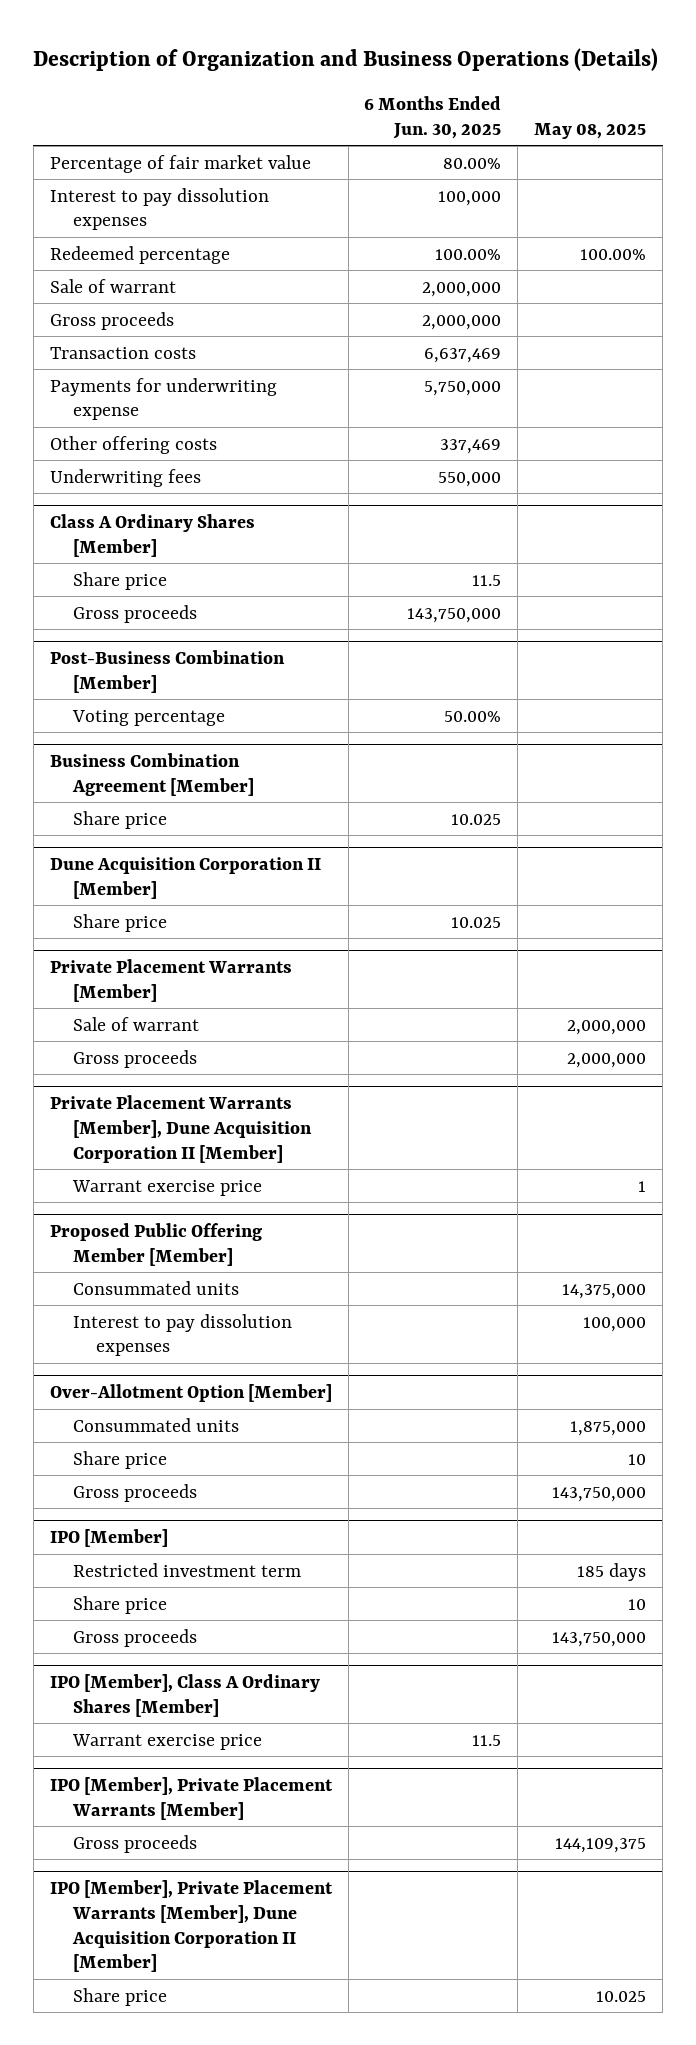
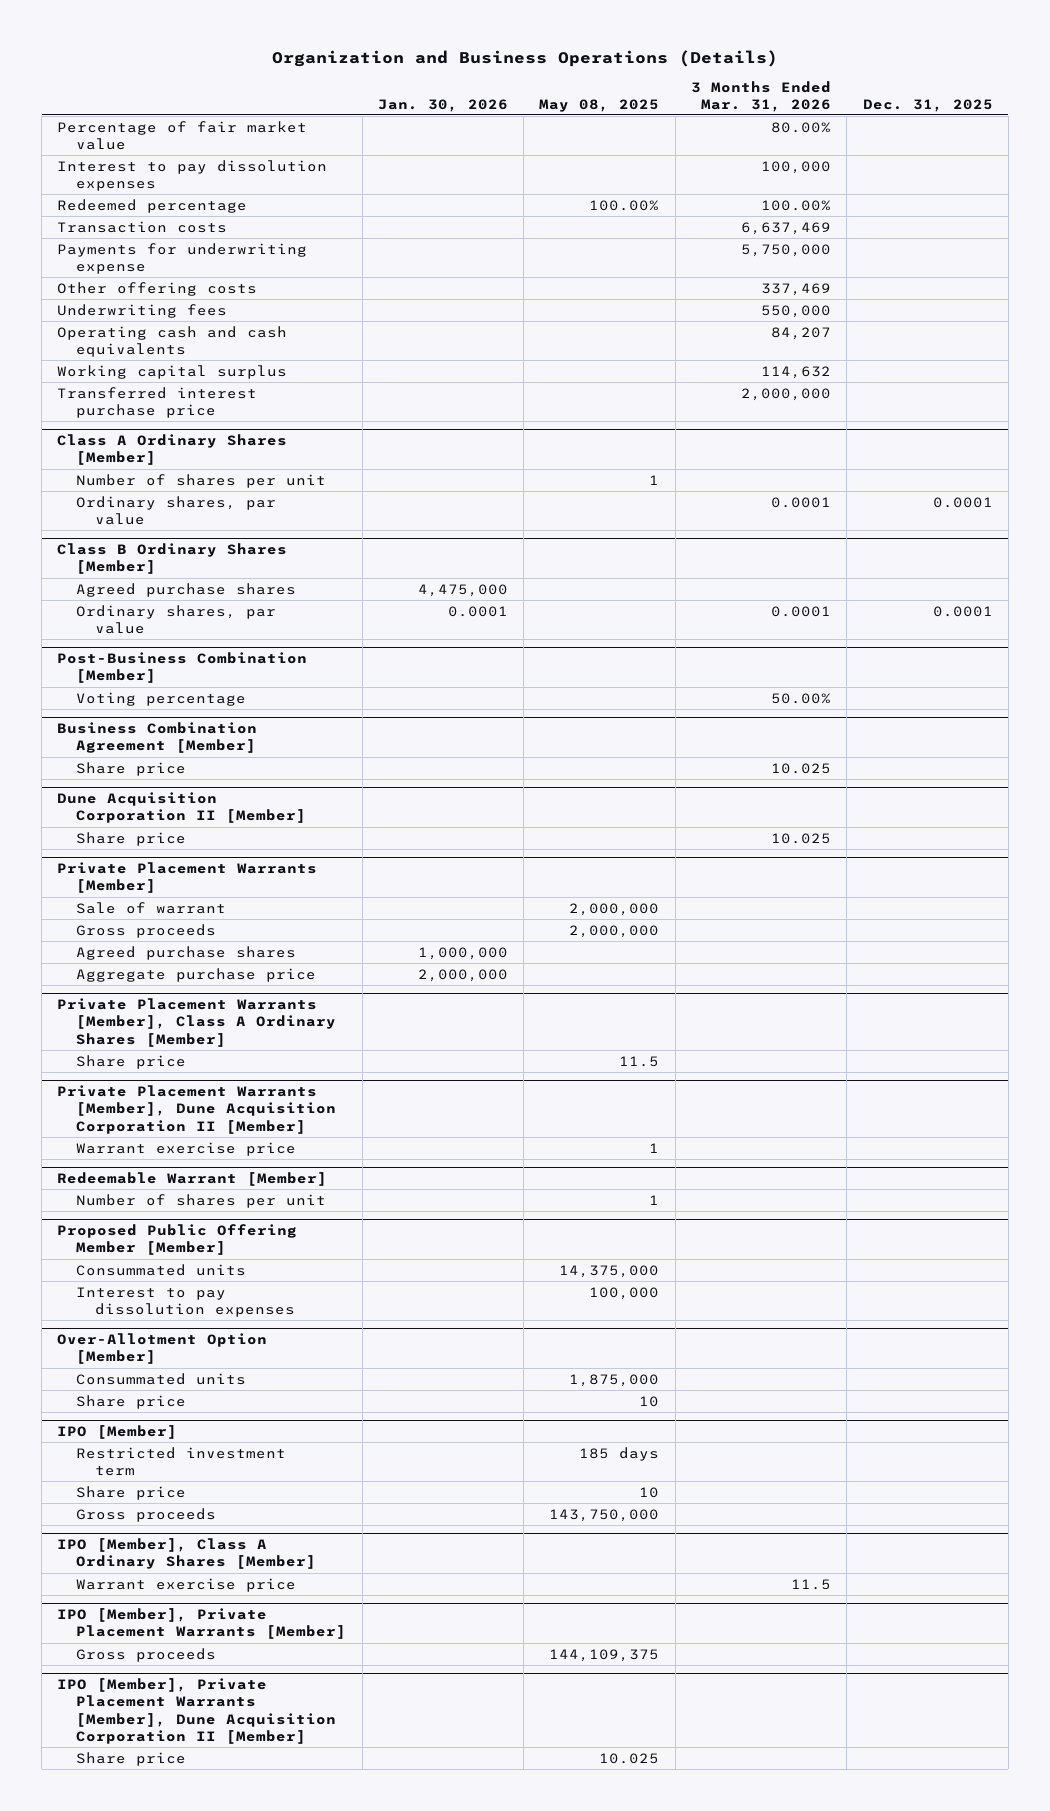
[33,48,659,72] Description of Organization and Business Operations (Details) -> [271,49,778,67] Organization and Business Operations (Details)
[364,95,502,139] 6 Months Ended Jun. 30, 2025 -> none
none -> [377,98,508,112] Jan. 30, 2026
none -> [690,80,831,112] 3 Months Ended Mar. 31, 2026
none -> [862,98,993,112] Dec. 31, 2025
[49,278,176,293] Sale of warrant -> none
[49,311,174,330] Gross proceeds -> none
none -> [57,325,288,357] Operating cash and cash equivalents
none -> [57,364,288,379] Working capital surplus
none -> [57,386,258,418] Transferred interest purchase price
[72,571,167,590] Share price -> none
[72,604,197,623] Gross proceeds -> none
none -> [76,473,327,488] Number of shares per unit
none -> [76,495,277,525] Ordinary shares, par value
none -> [57,543,288,575] Class B Ordinary Shares [Member]
none -> [76,582,297,597] Agreed purchase shares
none -> [76,604,277,634] Ordinary shares, par value
none -> [76,945,297,960] Agreed purchase shares
none -> [76,967,317,982] Aggregate purchase price
none -> [57,998,337,1047] Private Placement Warrants [Member], Class A Ordinary Shares [Member]
none -> [76,1054,187,1069] Share price
none -> [57,1172,328,1187] Redeemable Warrant [Member]
none -> [76,1193,327,1208] Number of shares per unit
[72,1483,197,1502] Gross proceeds -> none

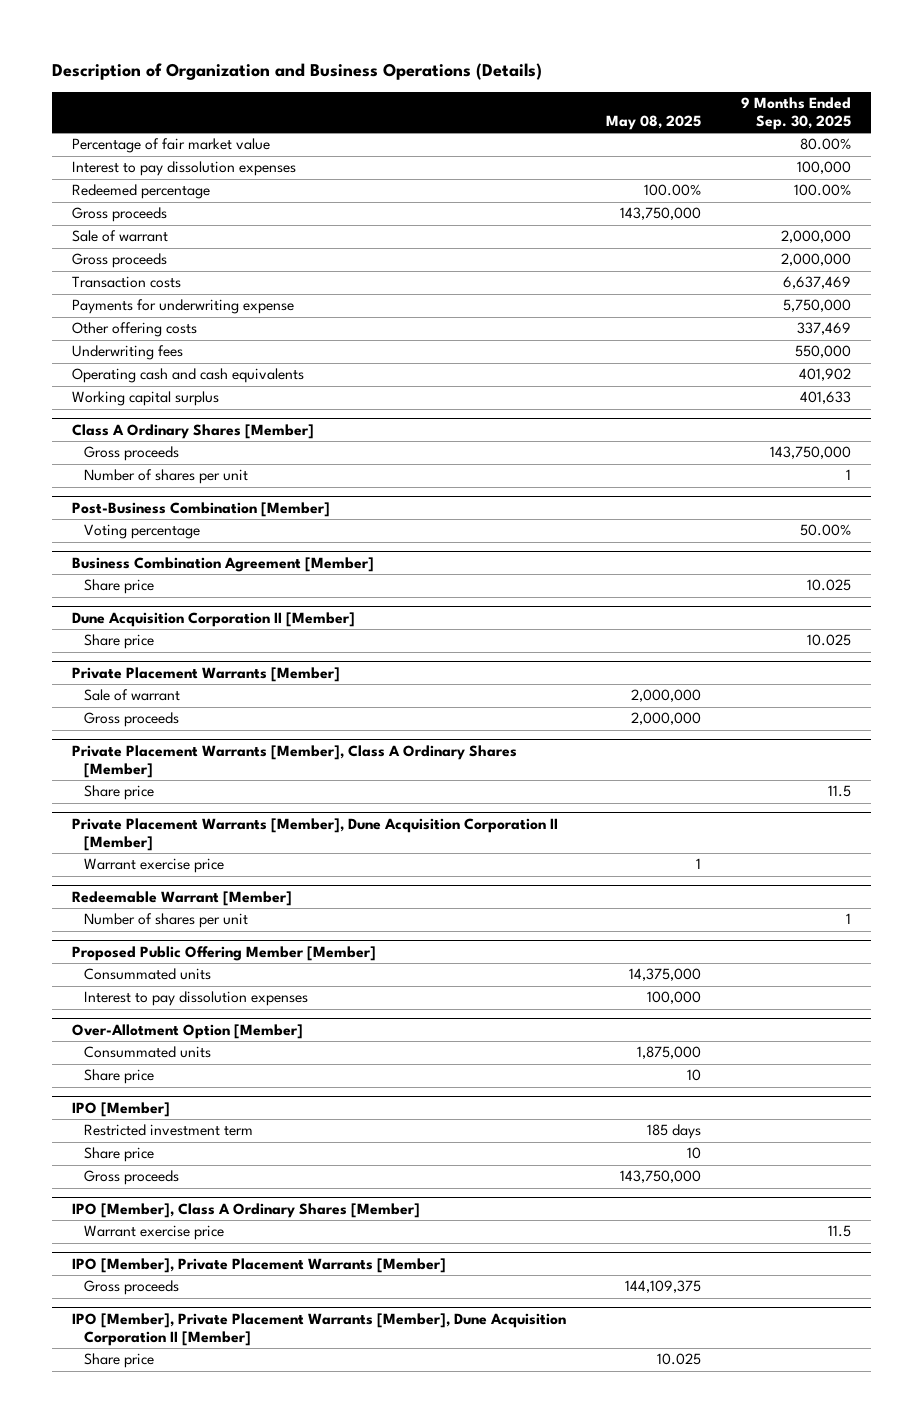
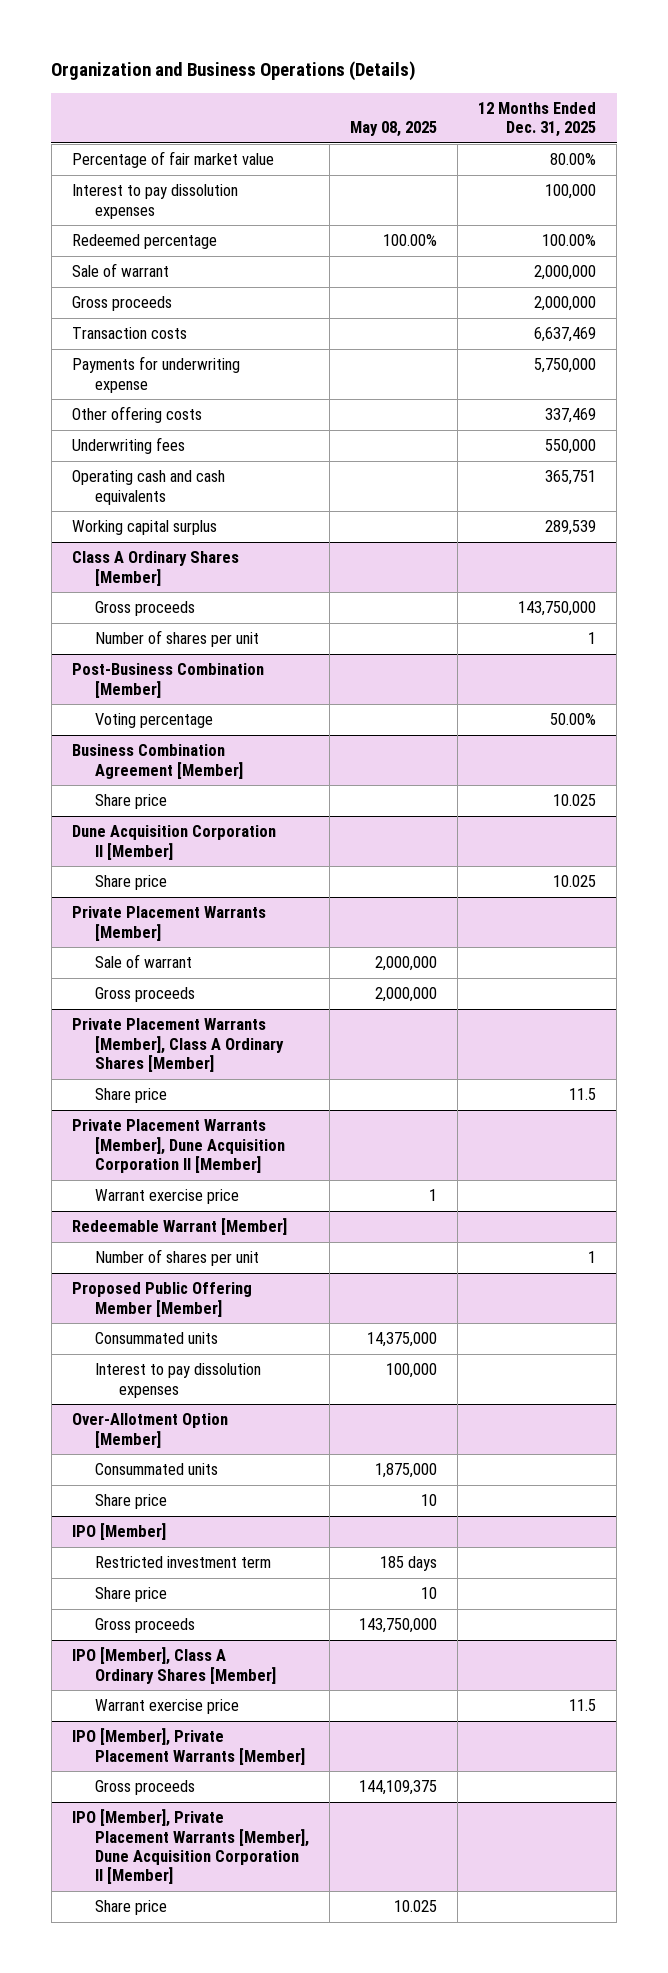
[51,62,542,80] Description of Organization and Business Operations (Details) -> [51,61,417,82] Organization and Business Operations (Details)
[740,97,851,131] 9 Months Ended Sep. 30, 2025 -> none
none -> [478,101,597,138] 12 Months Ended Dec. 31, 2025
[71,207,167,223] Gross proceeds -> none

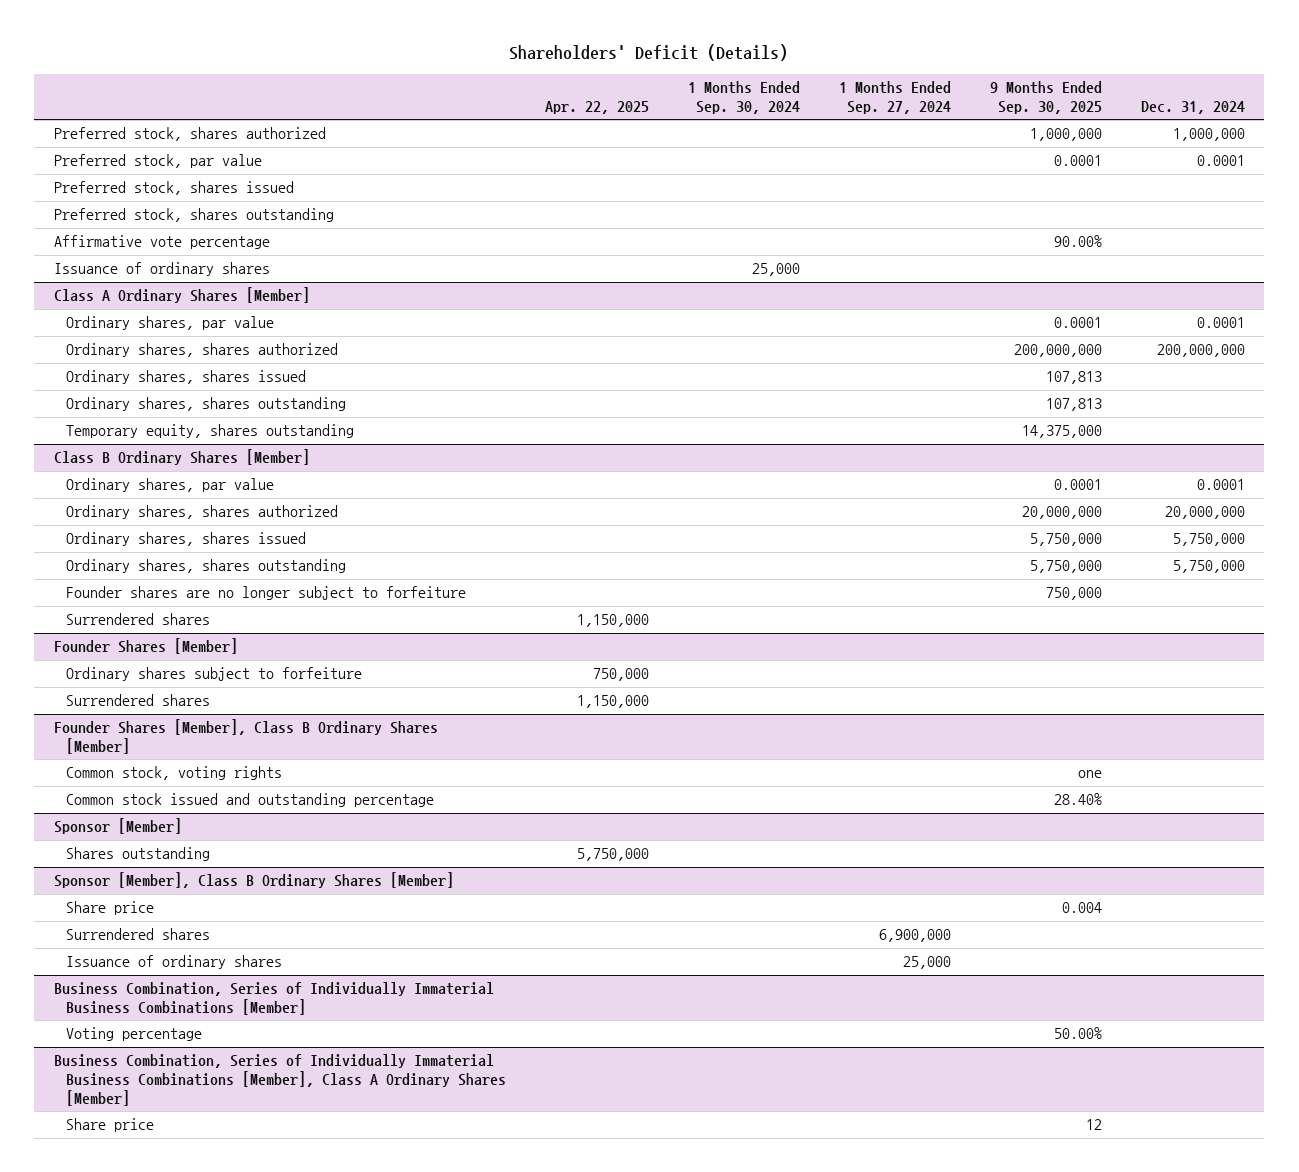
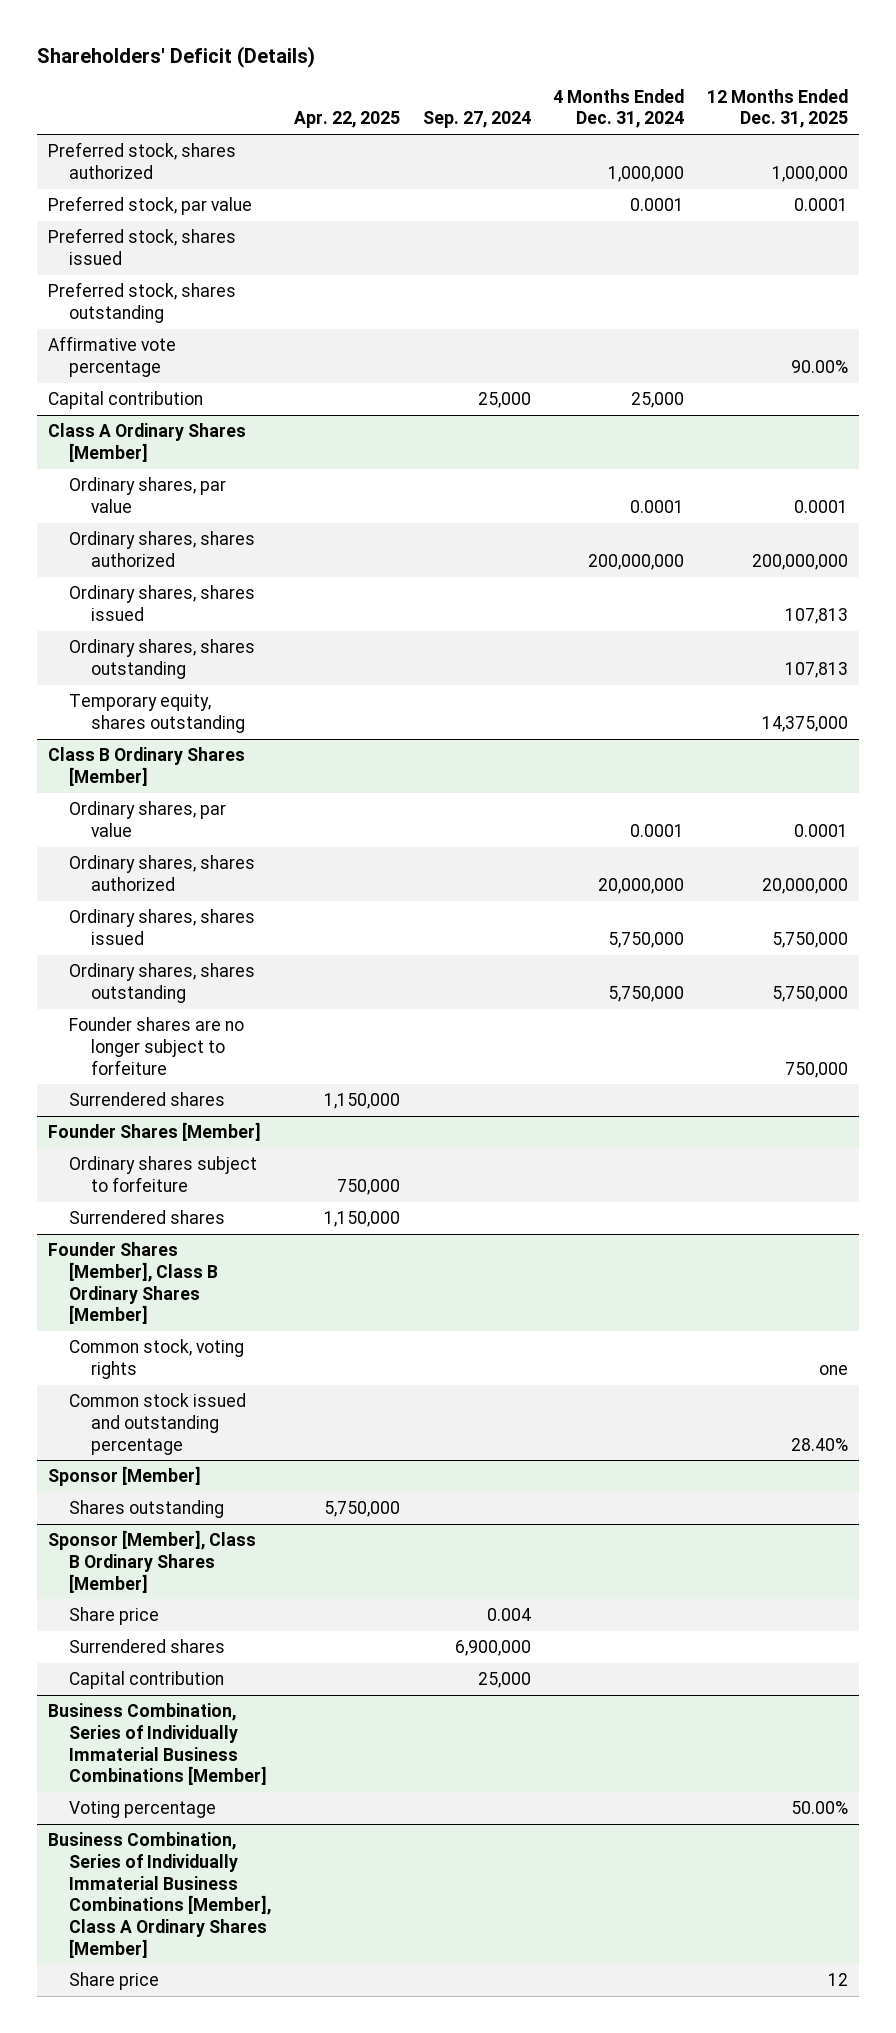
[688,81,801,114] 1 Months Ended Sep. 30, 2024 -> none
[838,81,951,114] 1 Months Ended Sep. 27, 2024 -> none
[989,81,1102,114] 9 Months Ended Sep. 30, 2025 -> none
[1140,100,1245,114] Dec. 31, 2024 -> none
none -> [422,111,531,129] Sep. 27, 2024
none -> [553,88,685,129] 4 Months Ended Dec. 31, 2024
none -> [706,88,848,129] 12 Months Ended Dec. 31, 2025
[53,262,270,277] Issuance of ordinary shares -> [47,391,203,410] Capital contribution
[66,955,283,970] Issuance of ordinary shares -> [69,1671,225,1690] Capital contribution

